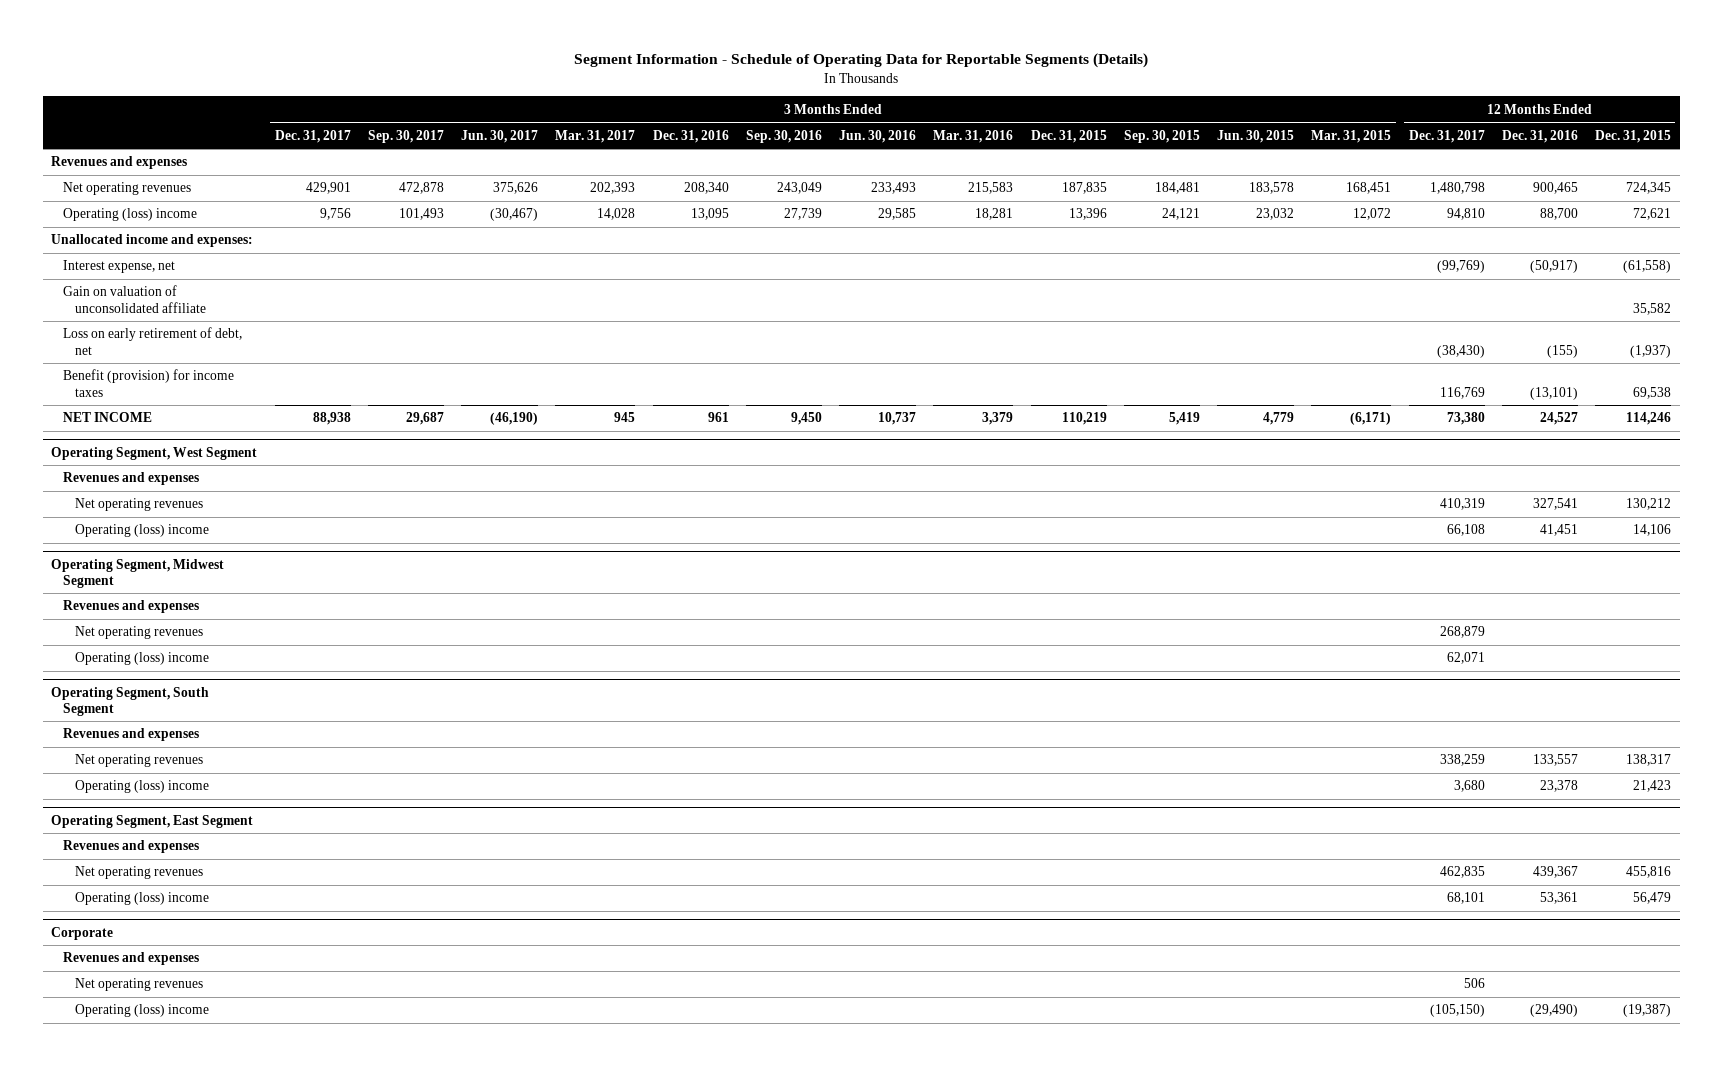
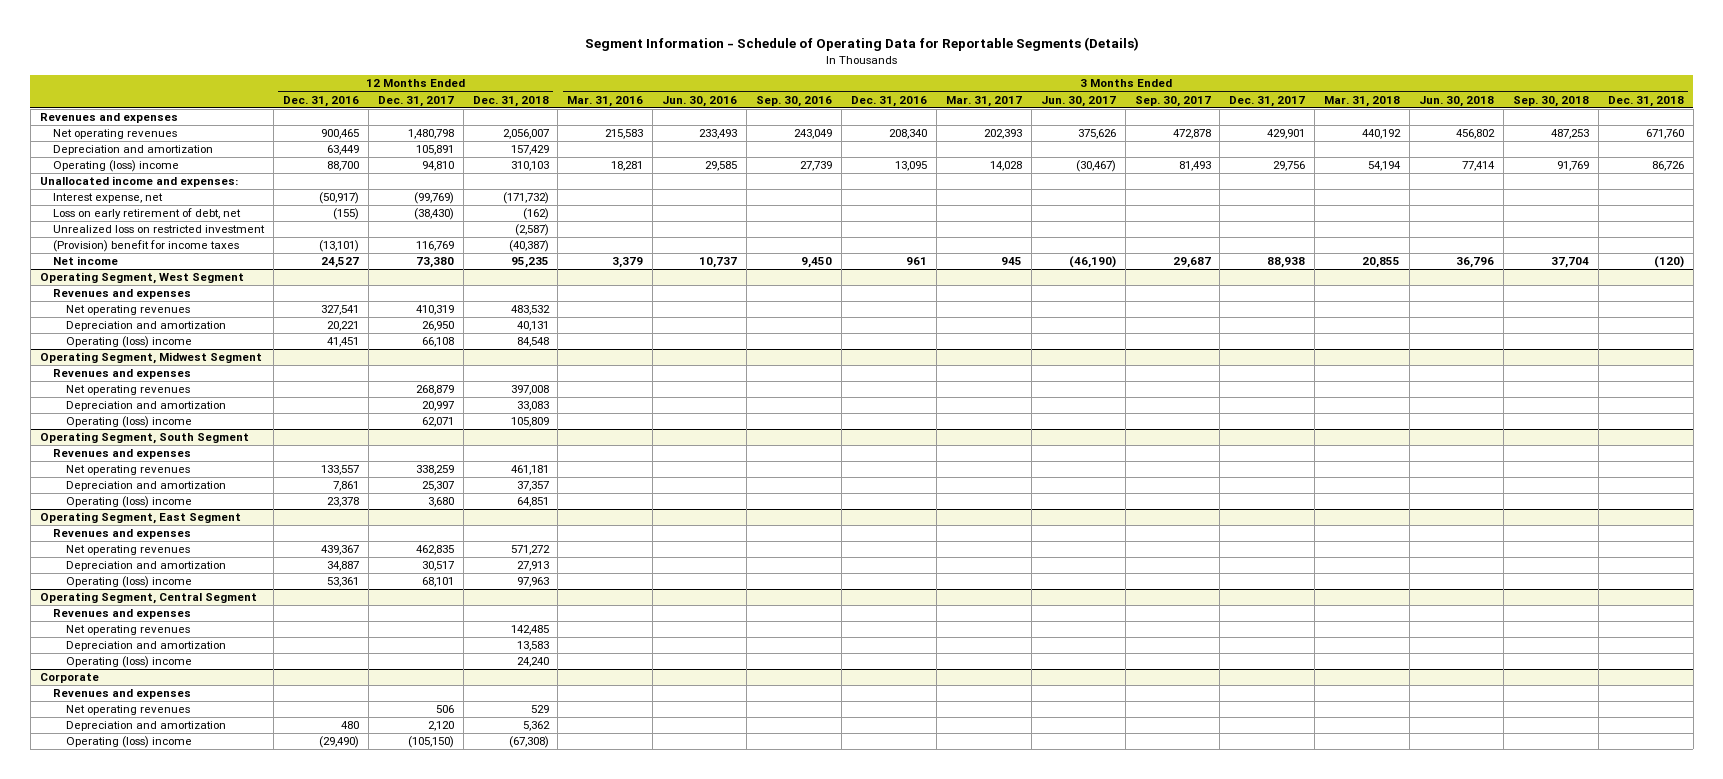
[1030,129,1107,143] Dec. 31, 2015 -> none
[1123,129,1200,143] Sep. 30, 2015 -> none
[1217,129,1295,143] Jun. 30, 2015 -> none
[1311,129,1392,143] Mar. 31, 2015 -> none
[1595,129,1672,143] Dec. 31, 2015 -> none
none -> [472,95,549,107] Dec. 31, 2018
none -> [1324,95,1401,107] Mar. 31, 2018
none -> [1419,95,1495,107] Jun. 30, 2018
none -> [1512,95,1589,107] Sep. 30, 2018
none -> [1607,95,1684,107] Dec. 31, 2018
none -> [52,145,213,156] Depreciation and amortization
[319,208,351,221] 9,756 -> [1273,161,1306,172] 29,756
[398,208,444,221] 101,493 -> [1178,161,1211,172] 81,493
[63,285,207,313] Gain on valuation of unconsolidated affiliate -> none
none -> [52,225,265,234] Unrealized loss on restricted investment
[63,369,235,397] Benefit (provision) for income taxes -> [52,240,239,253] (Provision) benefit for income taxes
[63,412,153,423] NET INCOME -> [52,256,118,266] Net income
none -> [66,321,227,332] Depreciation and amortization
none -> [66,401,227,412] Depreciation and amortization
none -> [66,481,227,492] Depreciation and amortization
none -> [66,561,227,572] Depreciation and amortization
none -> [39,592,257,605] Operating Segment, Central Segment
none -> [52,609,191,620] Revenues and expenses
none -> [66,625,191,636] Net operating revenues
none -> [66,641,227,652] Depreciation and amortization
none -> [66,656,193,669] Operating (loss) income
none -> [66,721,227,732] Depreciation and amortization

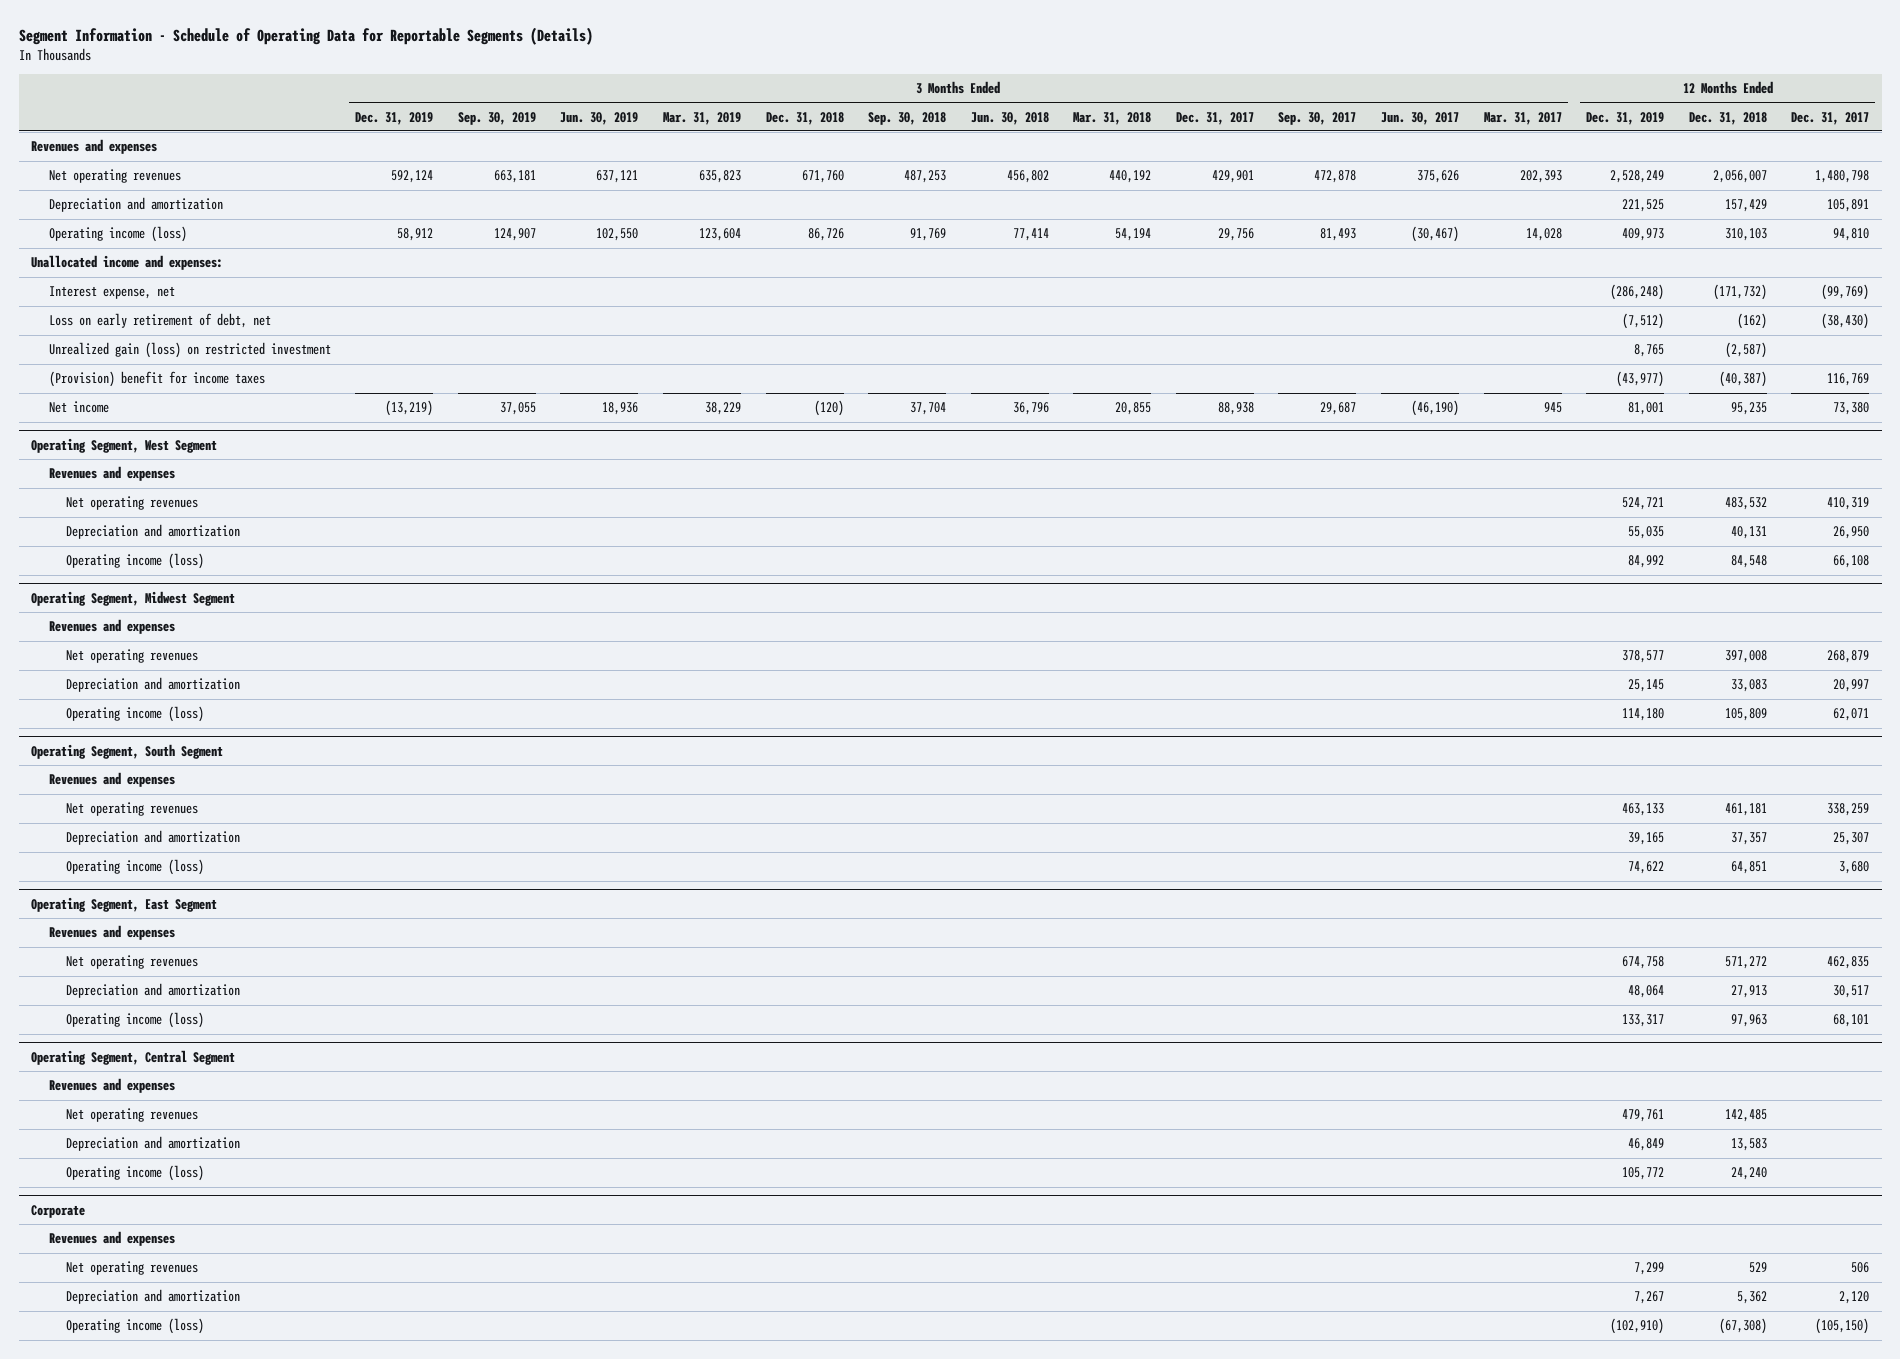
[282,95,359,107] Dec. 31, 2016 -> none
[567,95,644,107] Mar. 31, 2016 -> none
[662,95,738,107] Jun. 30, 2016 -> none
[756,95,833,107] Sep. 30, 2016 -> none
[850,95,927,107] Dec. 31, 2016 -> none
none -> [355,111,434,125] Dec. 31, 2019
none -> [457,111,536,125] Sep. 30, 2019
none -> [560,111,639,125] Jun. 30, 2019
none -> [662,111,741,125] Mar. 31, 2019
none -> [1586,111,1665,125] Dec. 31, 2019
[52,160,179,173] Operating (loss) income -> [48,226,187,243] Operating income (loss)
[52,225,265,234] Unrealized loss on restricted investment -> [48,342,331,359] Unrealized gain (loss) on restricted investment
[66,336,193,349] Operating (loss) income -> [66,553,205,570] Operating income (loss)
[66,416,193,429] Operating (loss) income -> [66,706,205,723] Operating income (loss)
[66,496,193,509] Operating (loss) income -> [66,859,205,876] Operating income (loss)
[66,576,193,589] Operating (loss) income -> [66,1012,205,1029] Operating income (loss)
[66,656,193,669] Operating (loss) income -> [66,1165,205,1182] Operating income (loss)
[66,736,193,749] Operating (loss) income -> [66,1318,205,1335] Operating income (loss)

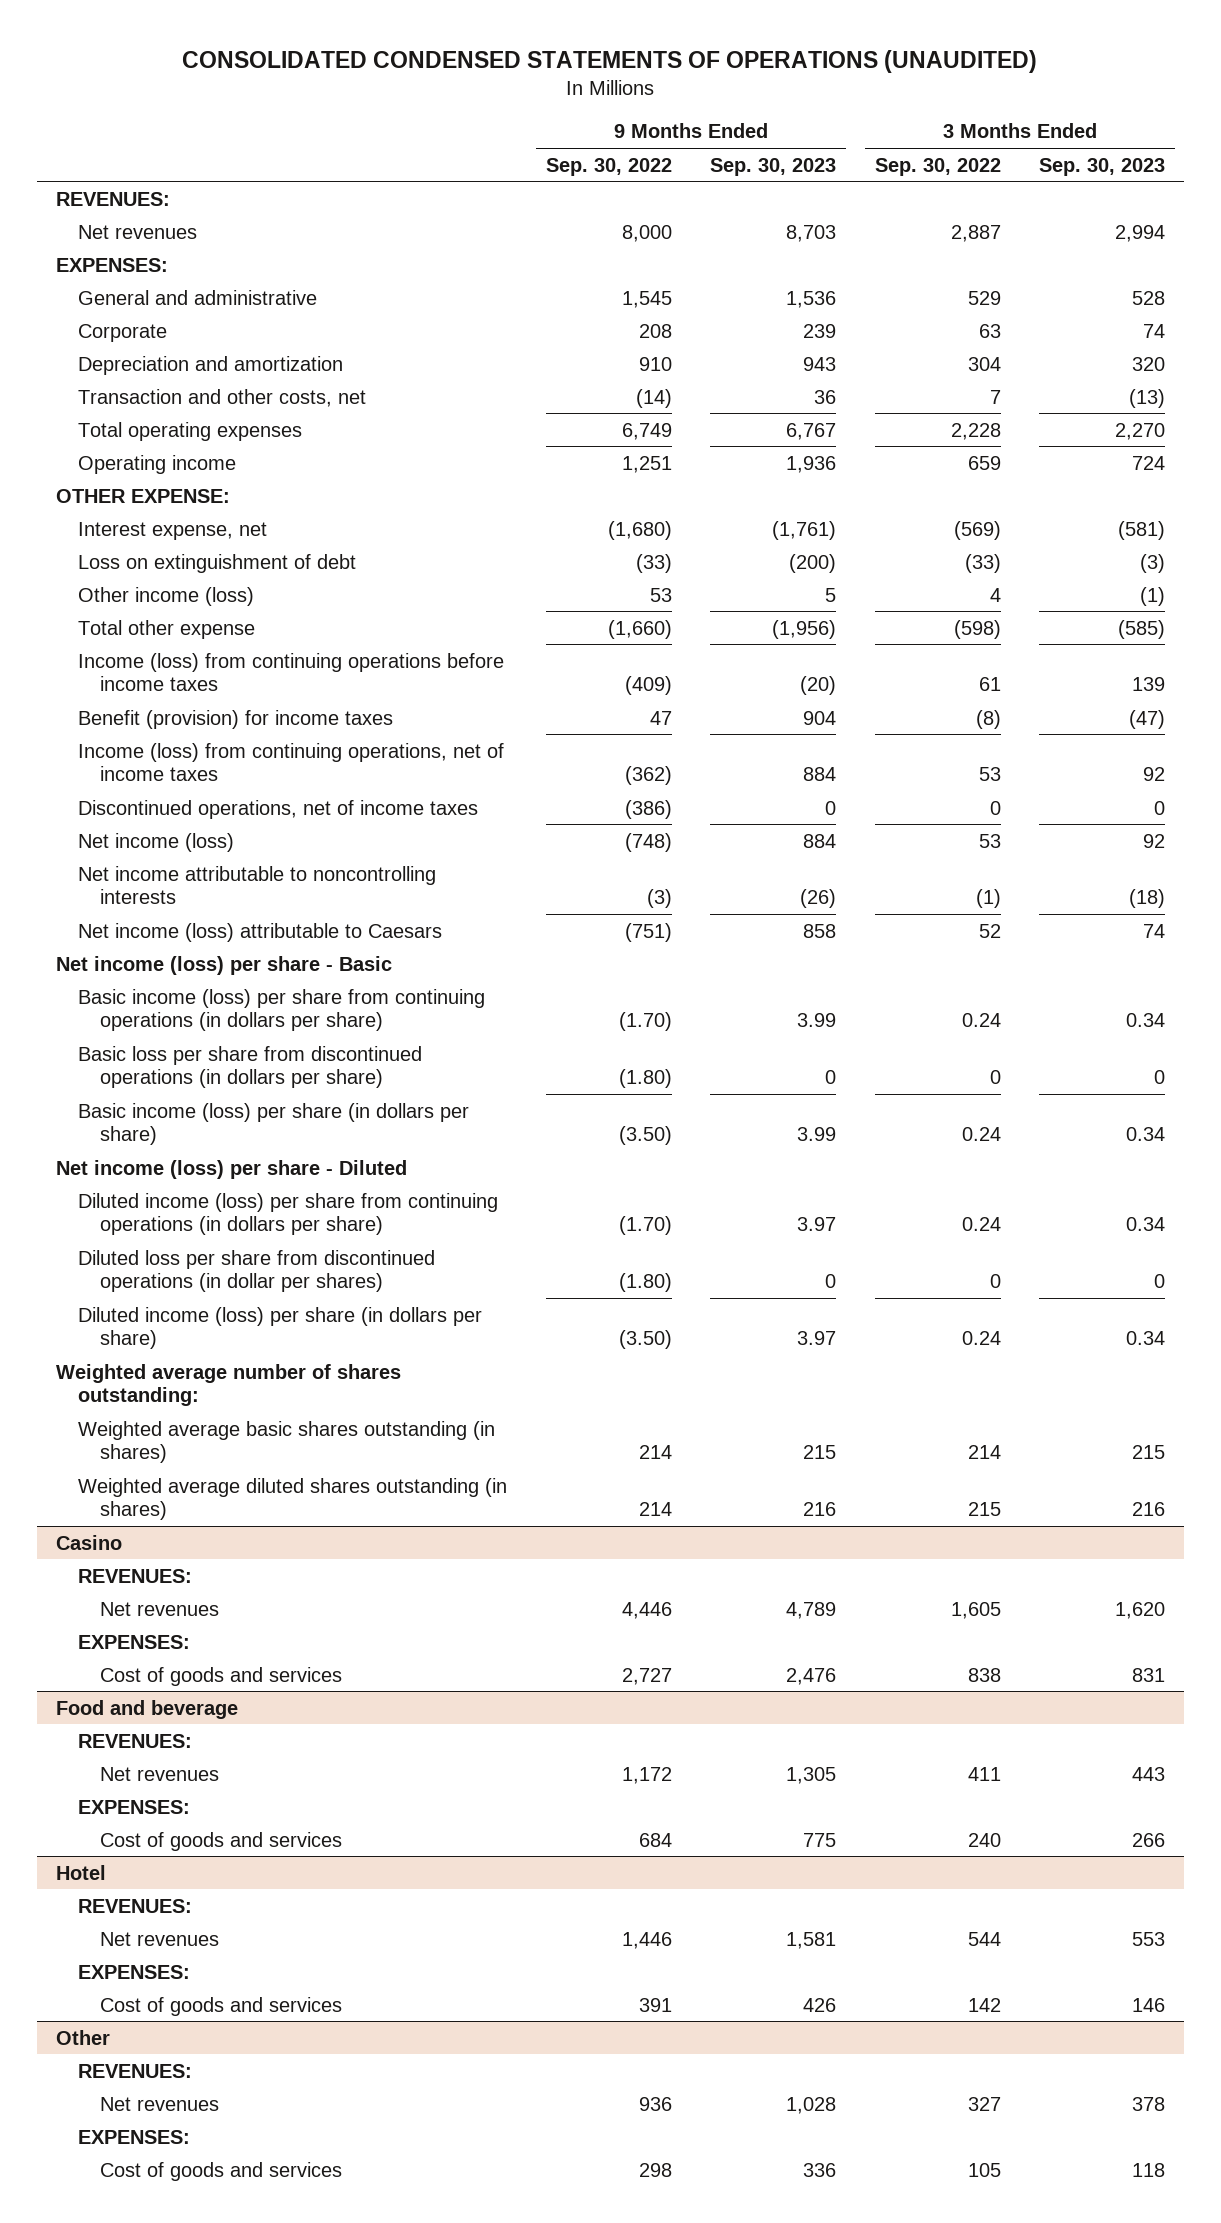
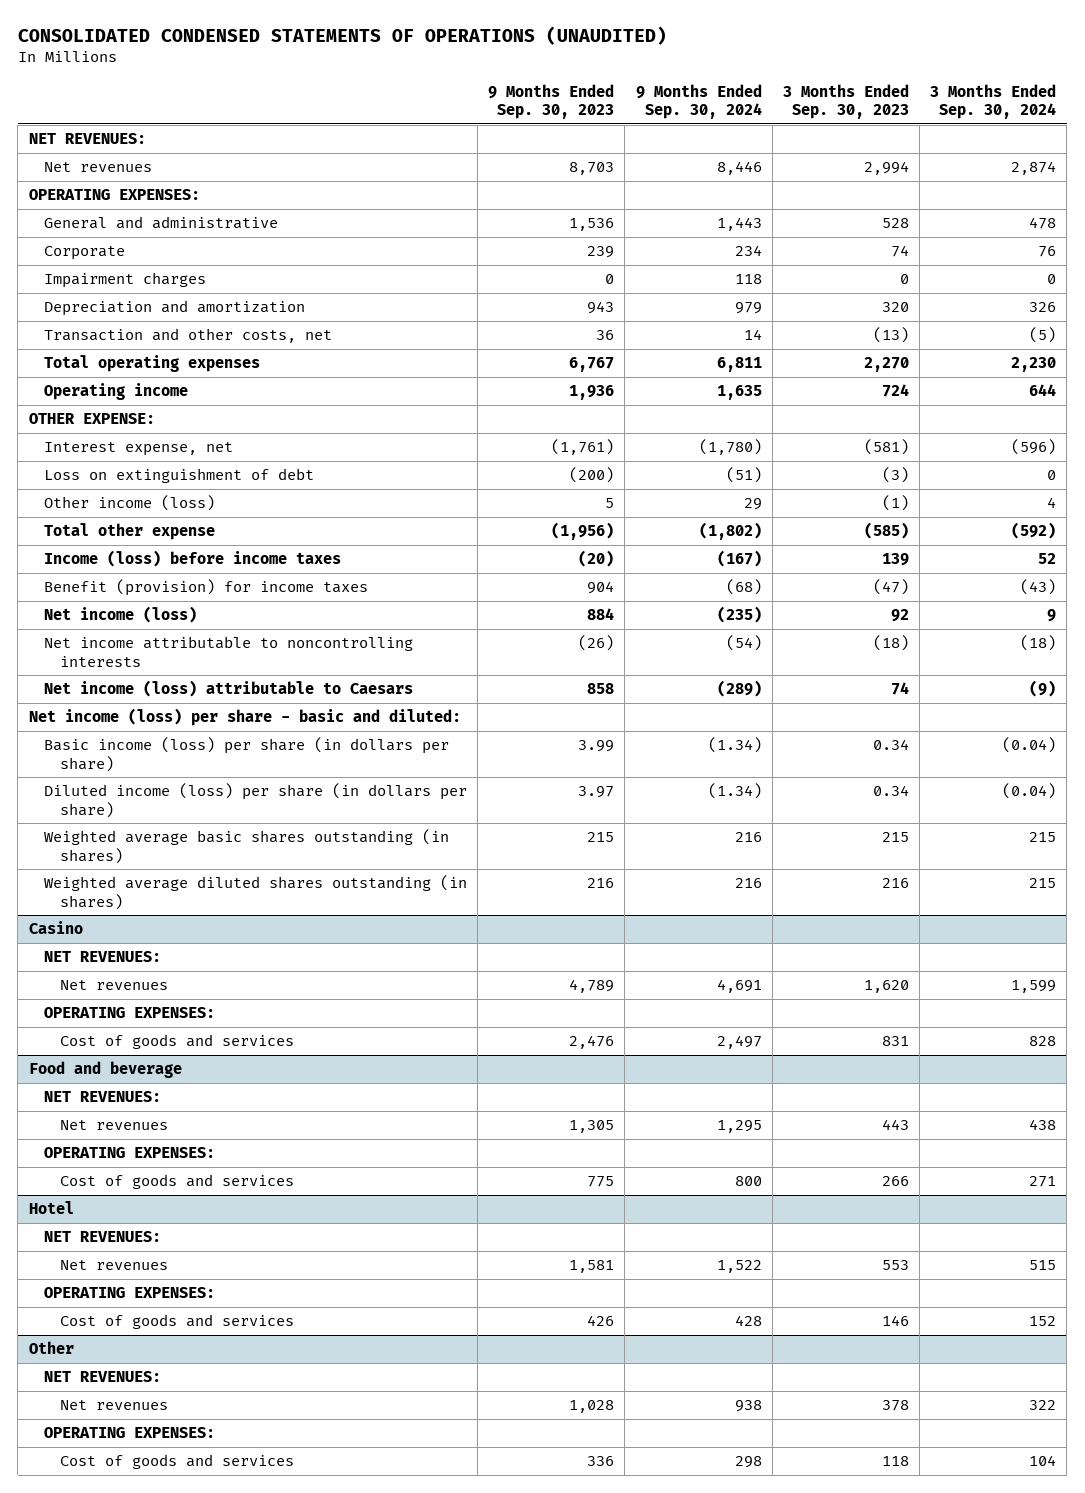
[545,157,672,176] Sep. 30, 2022 -> none
[874,157,1001,176] Sep. 30, 2022 -> none
none -> [635,83,762,120] 9 Months Ended Sep. 30, 2024
none -> [930,83,1057,120] 3 Months Ended Sep. 30, 2024
[55,191,170,206] REVENUES: -> [28,133,146,145] NET REVENUES:
[55,257,168,272] EXPENSES: -> [28,189,200,201] OPERATING EXPENSES:
none -> [44,272,207,289] Impairment charges
[78,652,505,691] Income (loss) from continuing operations before income taxes -> [44,550,342,568] Income (loss) before income taxes
[78,742,505,781] Income (loss) from continuing operations, net of income taxes -> none
[78,799,479,819] Discontinued operations, net of income taxes -> none
[78,988,486,1031] Basic income (loss) per share from continuing operations (in dollars per share) -> none
[78,1045,423,1088] Basic loss per share from discontinued operations (in dollars per share) -> none
[55,955,392,975] Net income (loss) per share - Basic -> [28,708,461,727] Net income (loss) per share - basic and diluted:
[55,1159,407,1179] Net income (loss) per share - Diluted -> none
[78,1192,499,1235] Diluted income (loss) per share from continuing operations (in dollars per share) -> none
[78,1249,436,1292] Diluted loss per share from discontinued operations (in dollar per shares) -> none
[55,1363,401,1406] Weighted average number of shares outstanding: -> none
[78,1568,193,1583] REVENUES: -> [44,951,162,963] NET REVENUES:
[78,1634,191,1649] EXPENSES: -> [44,1007,216,1019] OPERATING EXPENSES:
[78,1733,193,1748] REVENUES: -> [44,1091,162,1103] NET REVENUES:
[78,1799,191,1814] EXPENSES: -> [44,1147,216,1159] OPERATING EXPENSES:
[78,1898,193,1913] REVENUES: -> [44,1231,162,1243] NET REVENUES:
[78,1964,191,1979] EXPENSES: -> [44,1287,216,1299] OPERATING EXPENSES:
[78,2063,193,2078] REVENUES: -> [44,1371,162,1383] NET REVENUES:
[78,2129,191,2144] EXPENSES: -> [44,1427,216,1439] OPERATING EXPENSES:

